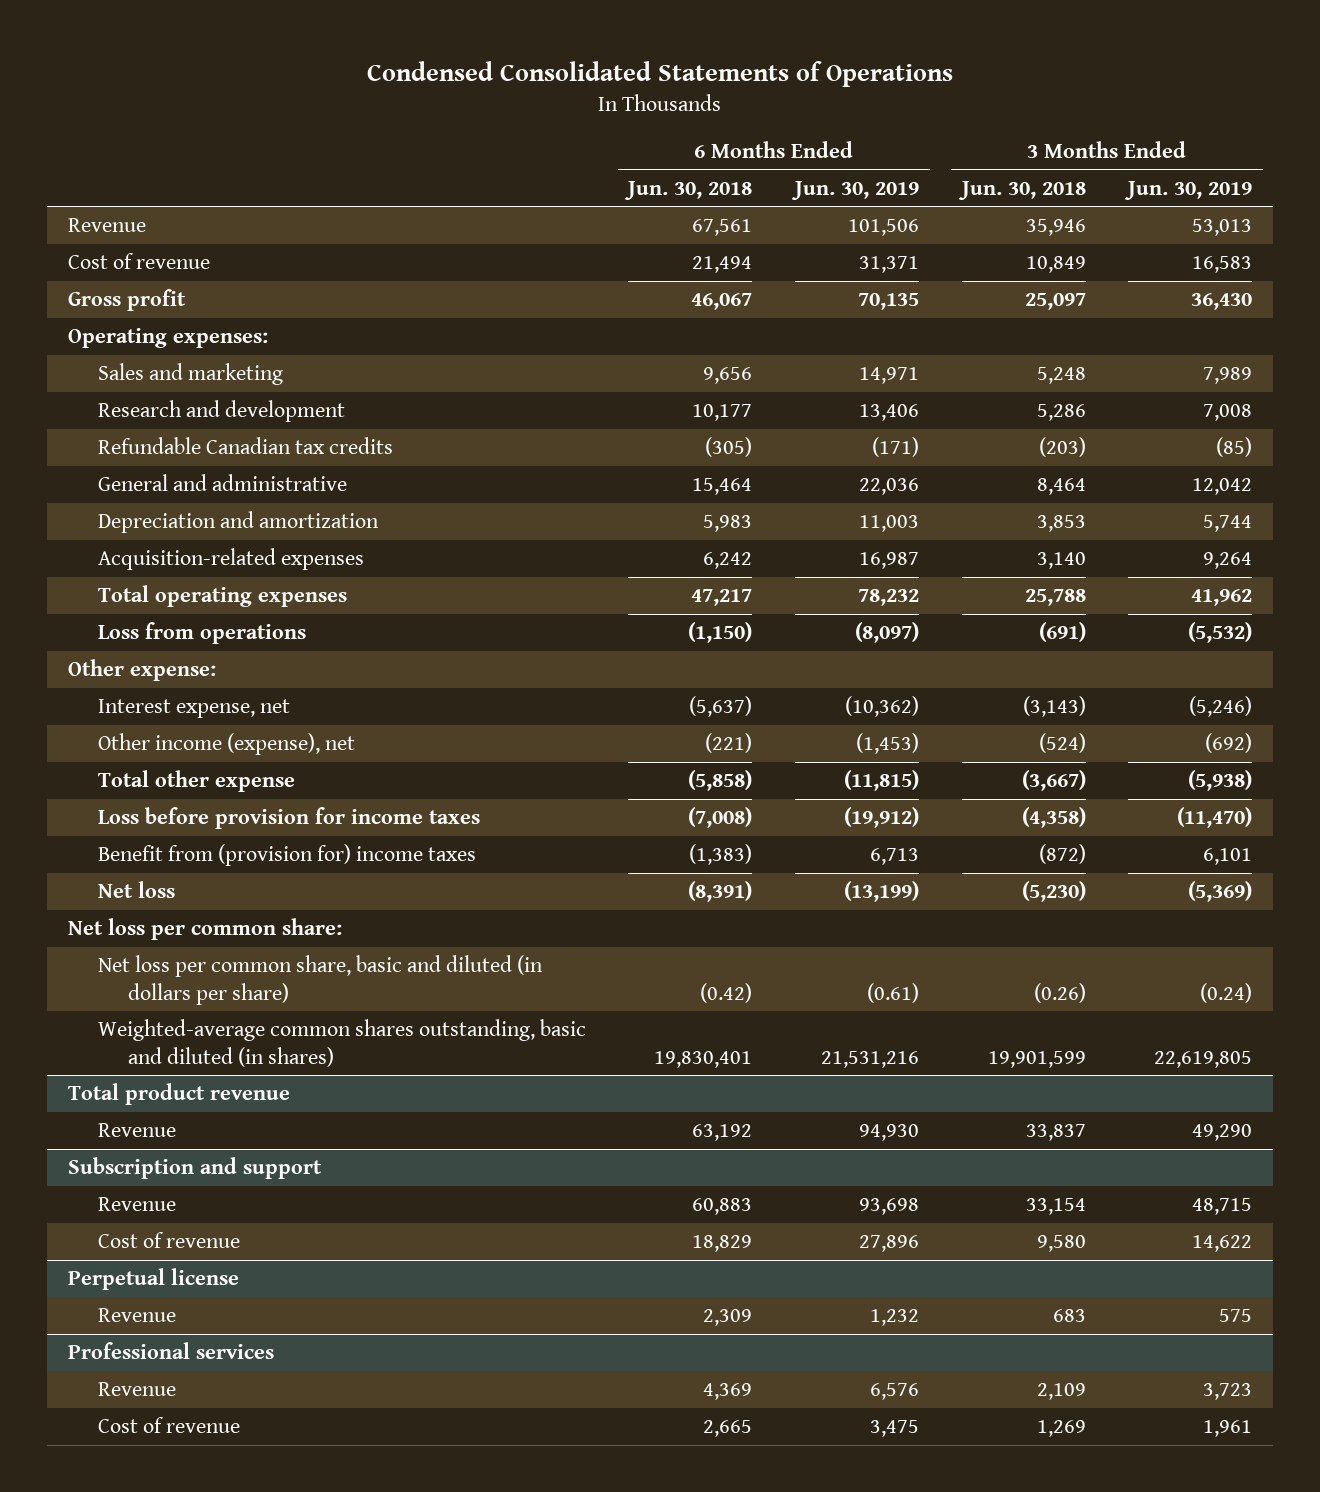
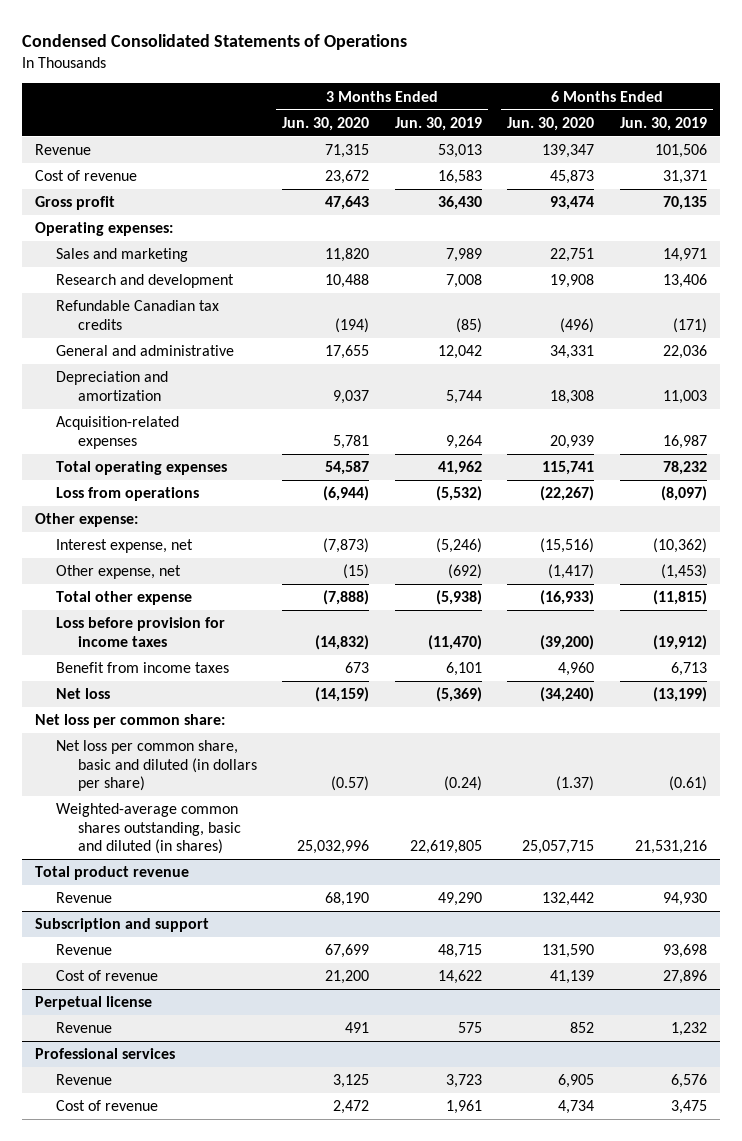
[624,180,753,200] Jun. 30, 2018 -> none
[957,180,1086,200] Jun. 30, 2018 -> none
none -> [282,116,370,131] Jun. 30, 2020
none -> [507,116,595,131] Jun. 30, 2020
[97,733,355,756] Other income (expense), net -> [56,565,182,580] Other expense, net
[97,844,476,867] Benefit from (provision for) income taxes -> [56,662,230,674] Benefit from income taxes

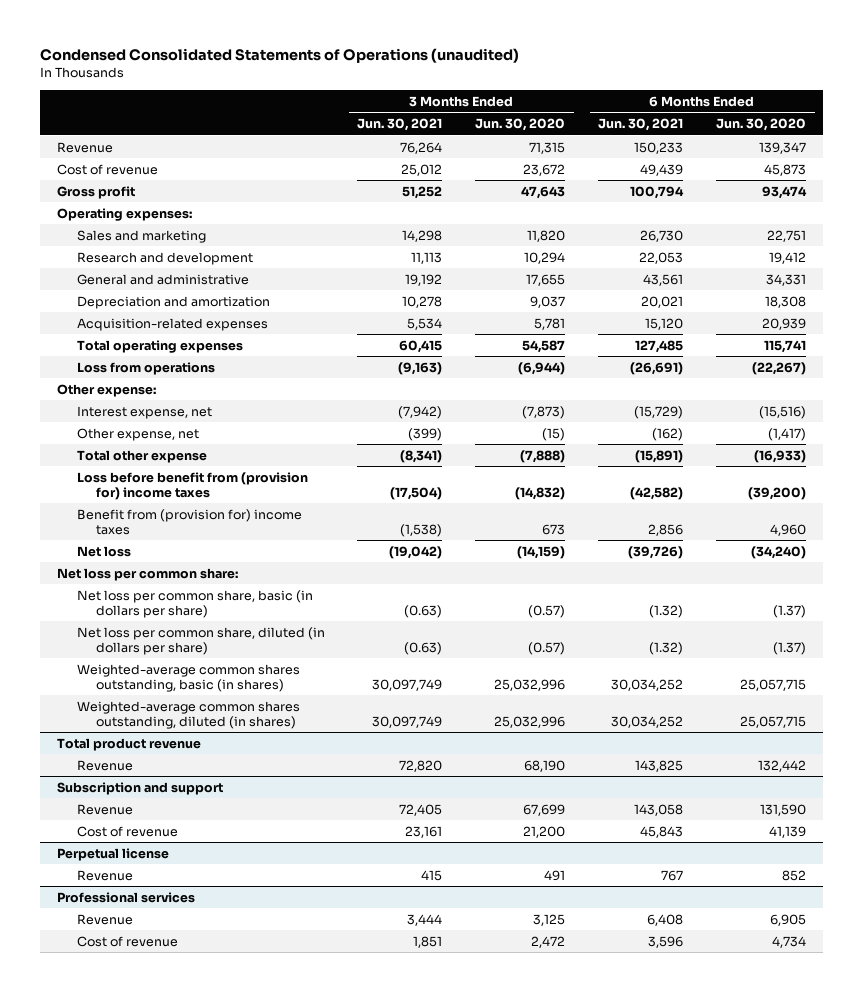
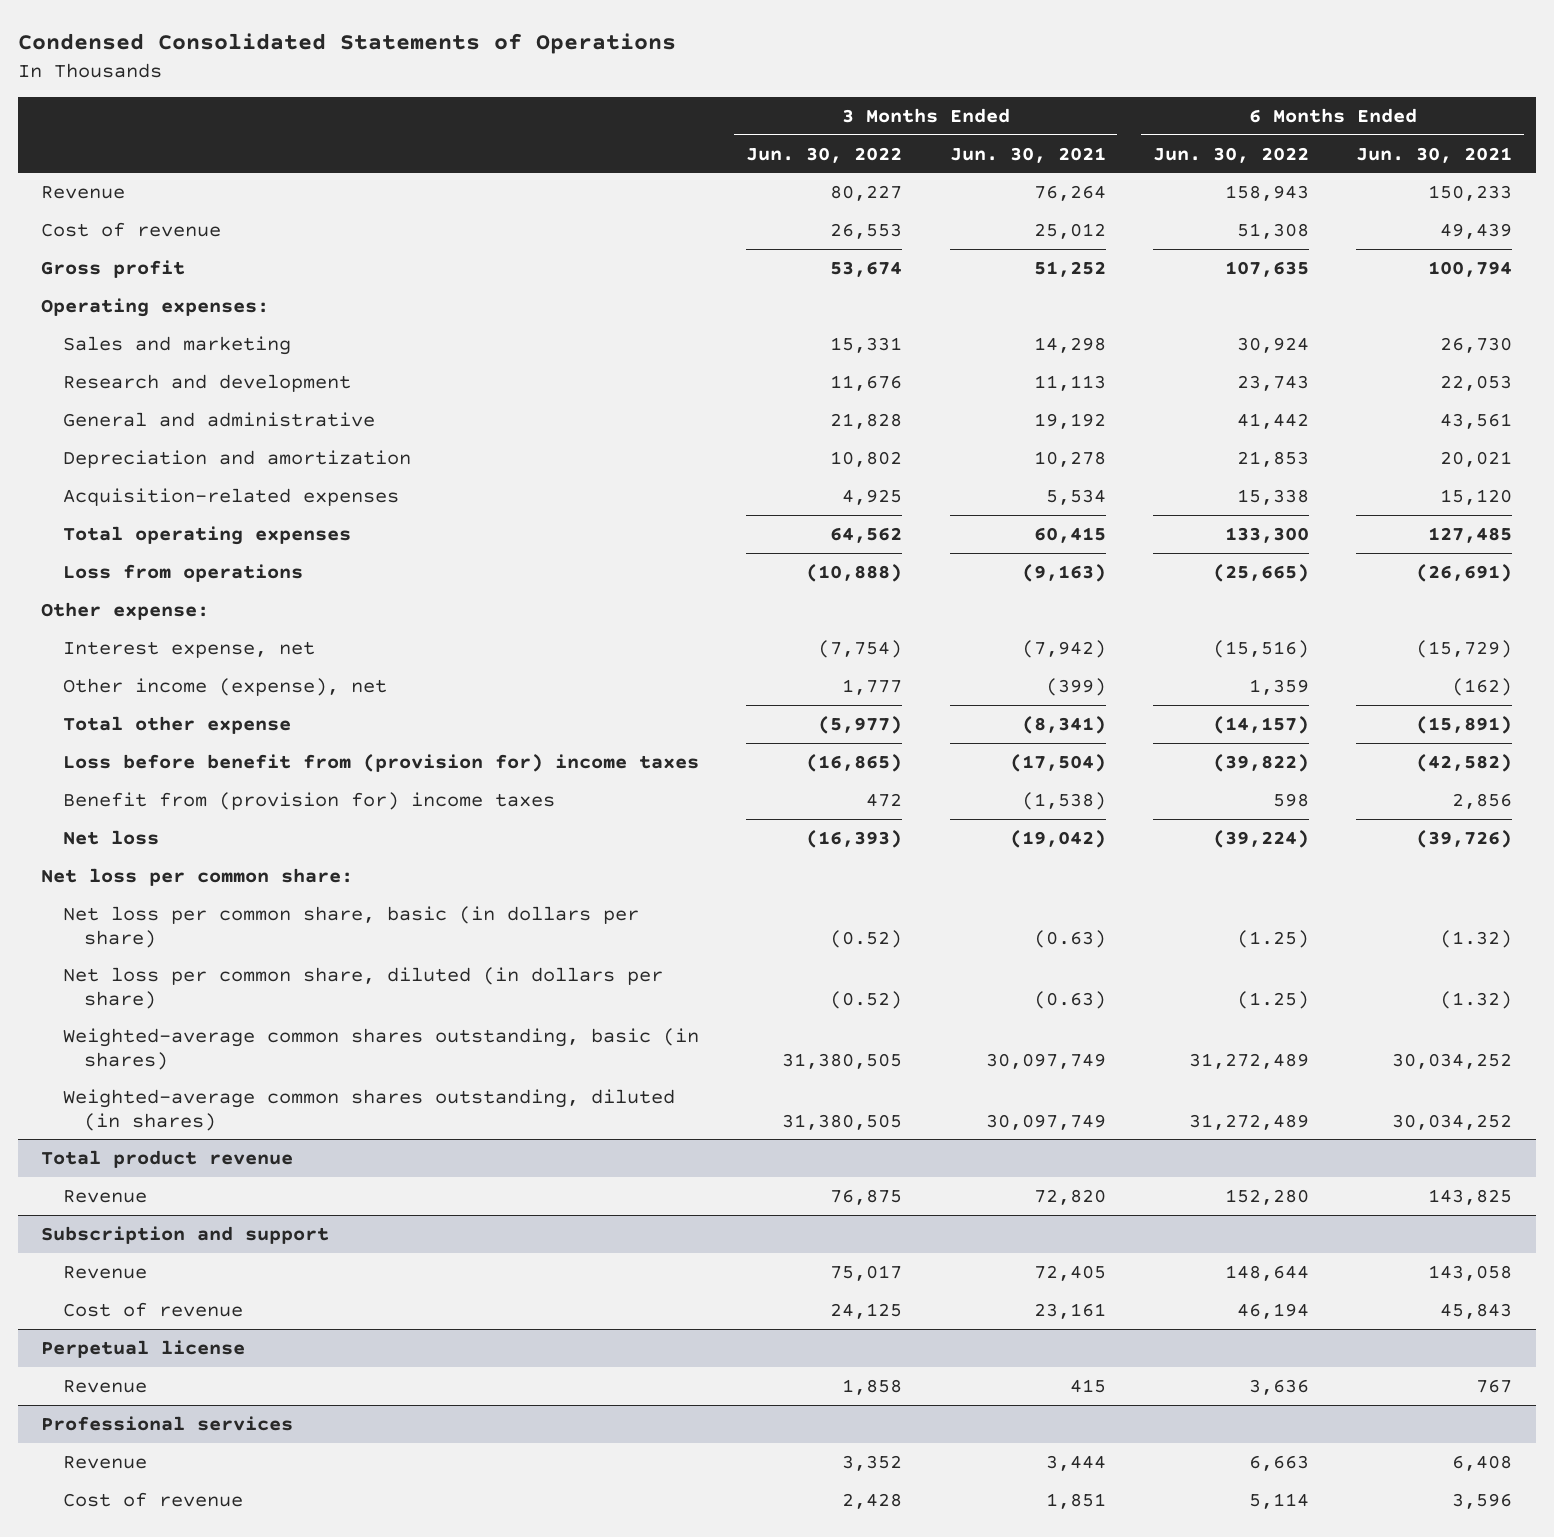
[40,48,520,64] Condensed Consolidated Statements of Operations (unaudited) -> [17,33,676,55] Condensed Consolidated Statements of Operations
[475,118,566,132] Jun. 30, 2020 -> none
[716,118,807,132] Jun. 30, 2020 -> none
none -> [746,146,903,163] Jun. 30, 2022
none -> [1152,146,1309,163] Jun. 30, 2022
[76,427,199,441] Other expense, net -> [62,677,387,696] Other income (expense), net

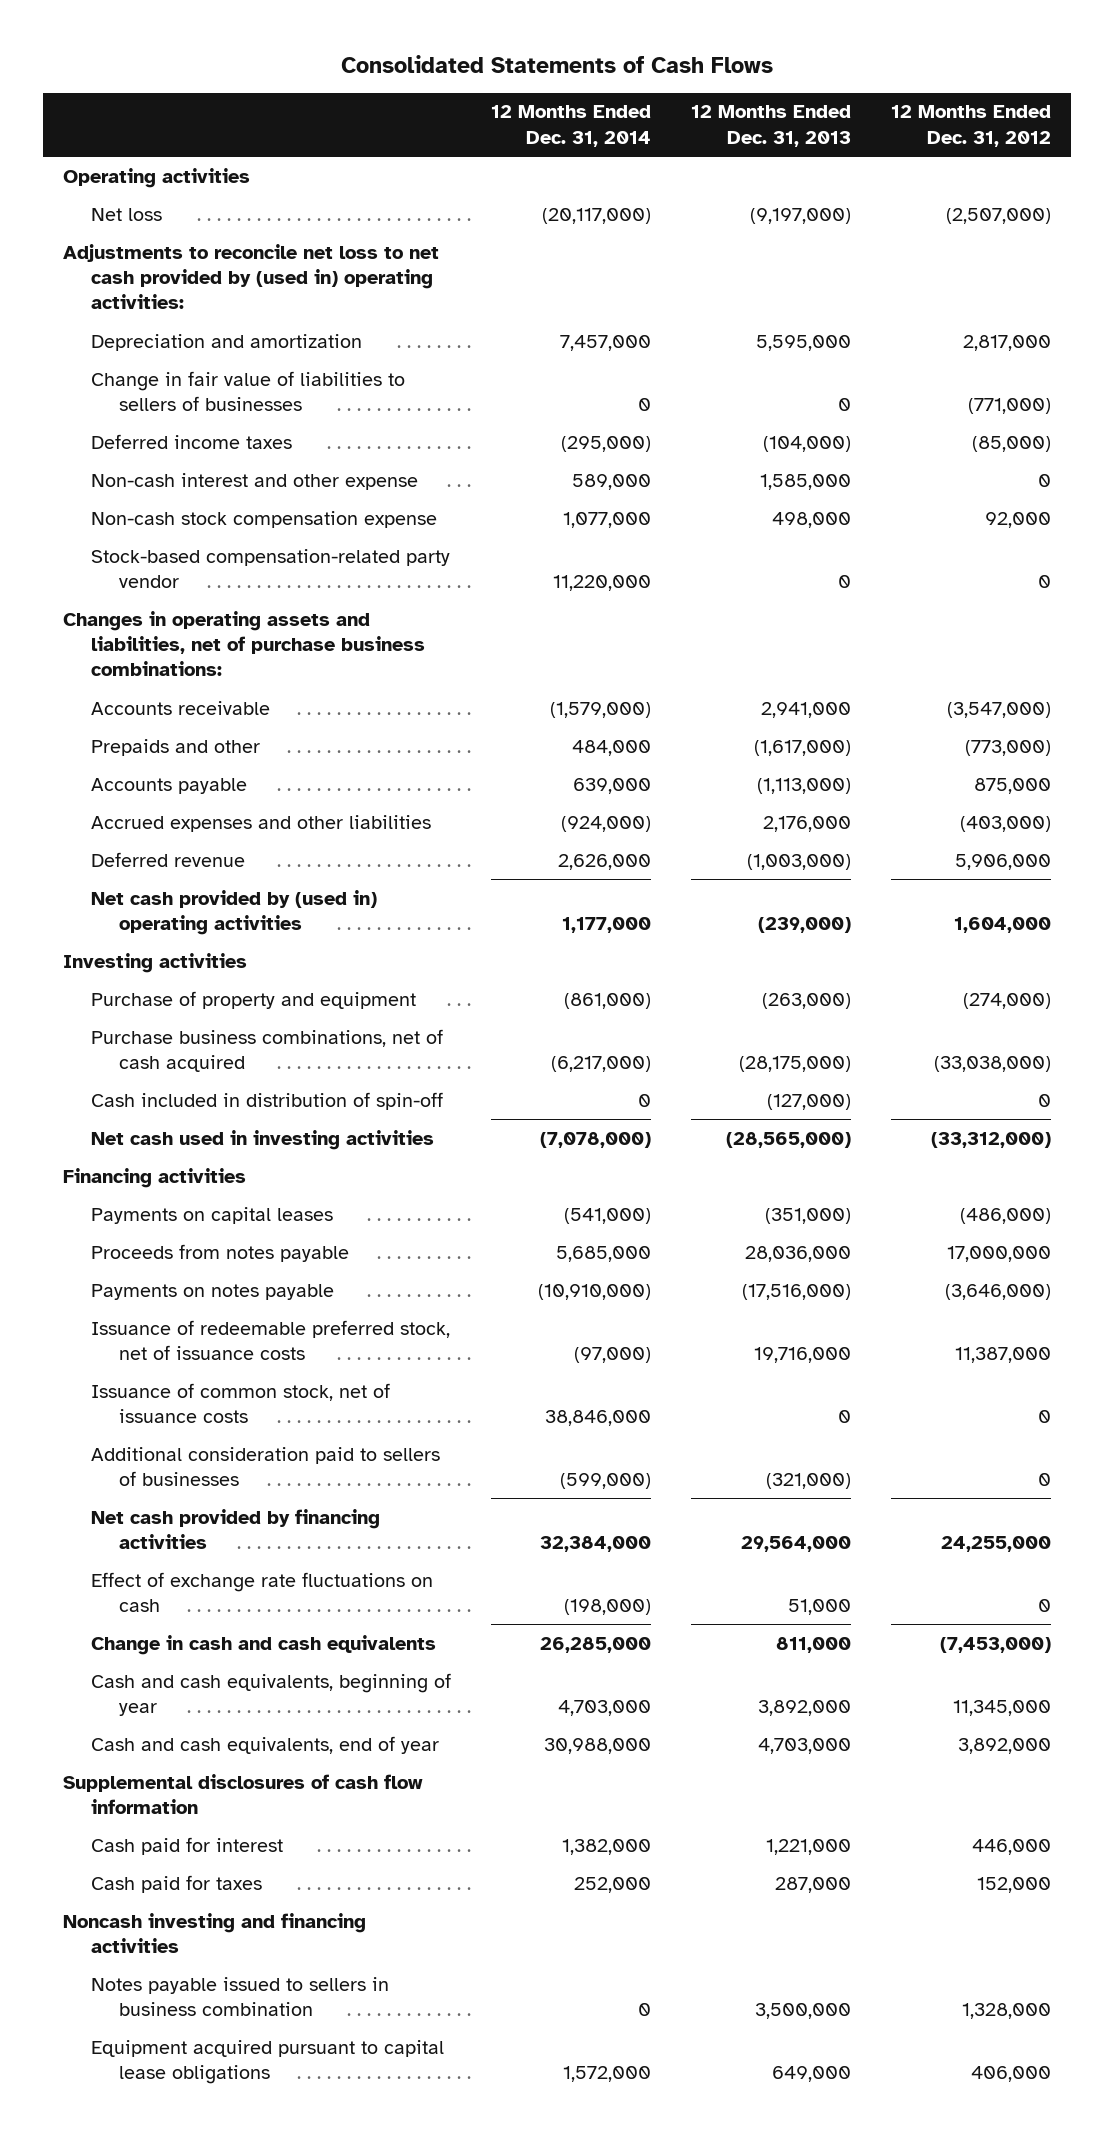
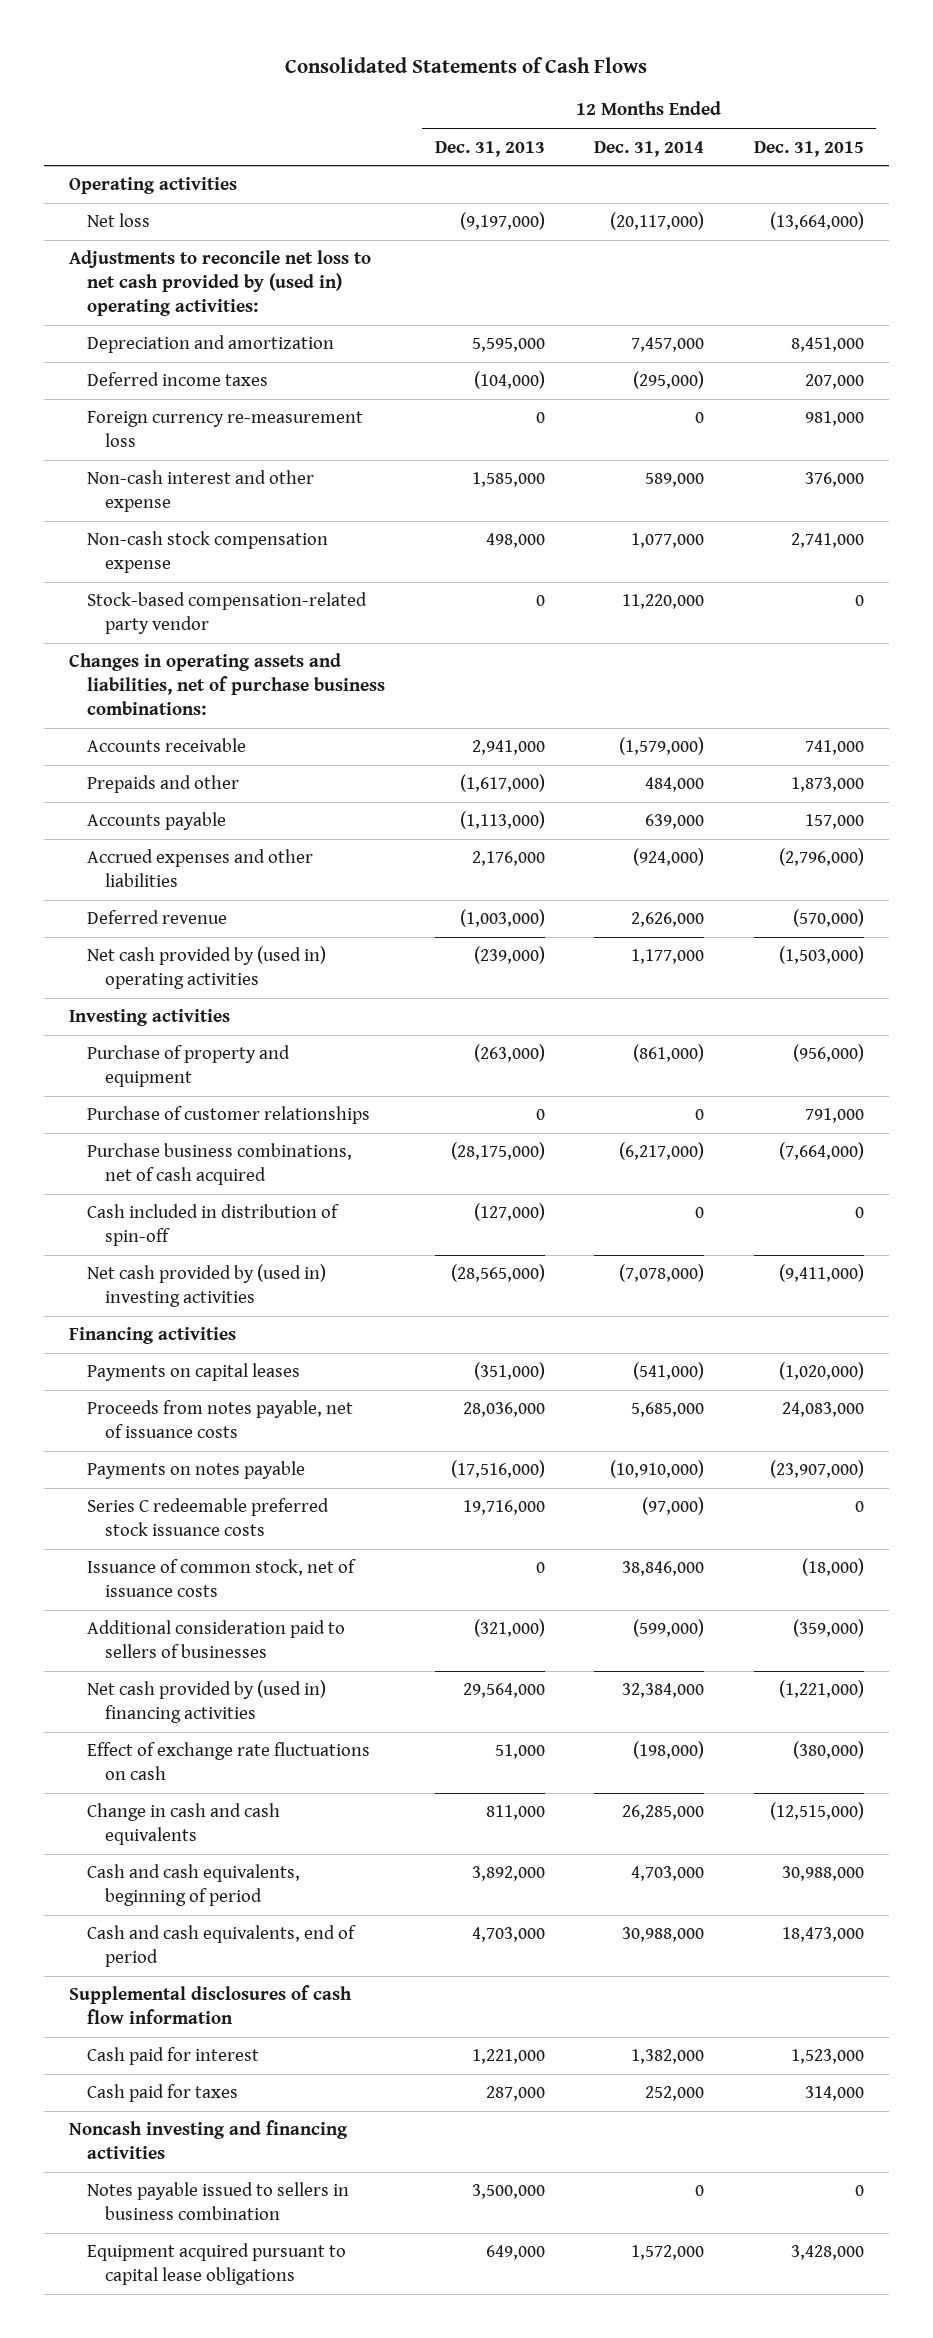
[890,105,1051,147] 12 Months Ended Dec. 31, 2012 -> none
none -> [753,140,864,157] Dec. 31, 2015
[90,370,405,411] Change in fair value of liabilities to sellers of businesses -> none
none -> [86,411,363,448] Foreign currency re-measurement loss
none -> [86,1106,370,1125] Purchase of customer relationships
[90,1129,434,1150] Net cash used in investing activities -> [86,1264,326,1308] Net cash provided by (used in) investing activities
[90,1243,349,1262] Proceeds from notes payable -> [86,1400,353,1439] Proceeds from notes payable, net of issuance costs
[90,1319,450,1360] Issuance of redeemable preferred stock, net of issuance costs -> [86,1498,329,1537] Series C redeemable preferred stock issuance costs
[90,1508,380,1549] Net cash provided by financing activities -> [86,1680,326,1724] Net cash provided by (used in) financing activities
[90,1672,451,1716] Cash and cash equivalents, beginning of year -> [86,1864,300,1907] Cash and cash equivalents, beginning of period
[90,1735,439,1754] Cash and cash equivalents, end of year -> [86,1925,356,1968] Cash and cash equivalents, end of period

